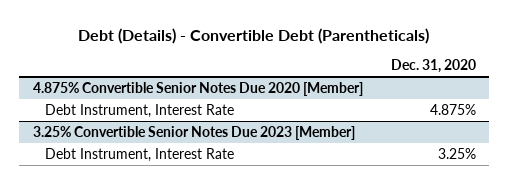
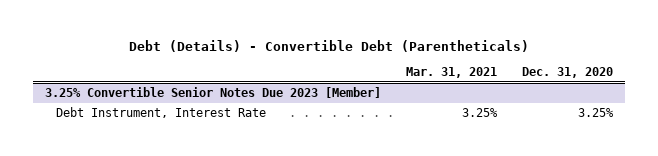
none -> [405,67,497,79] Mar. 31, 2021
[33,81,364,96] 4.875% Convertible Senior Notes Due 2020 [Member] -> none
[44,103,234,118] Debt Instrument, Interest Rate -> none

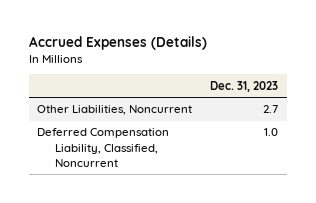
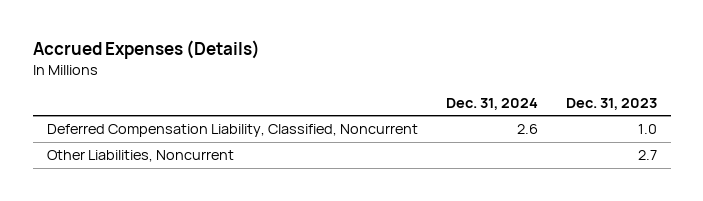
none -> [445,97,538,110] Dec. 31, 2024
[37,105,193,116] Other Liabilities, Noncurrent -> [46,150,234,163] Other Liabilities, Noncurrent

